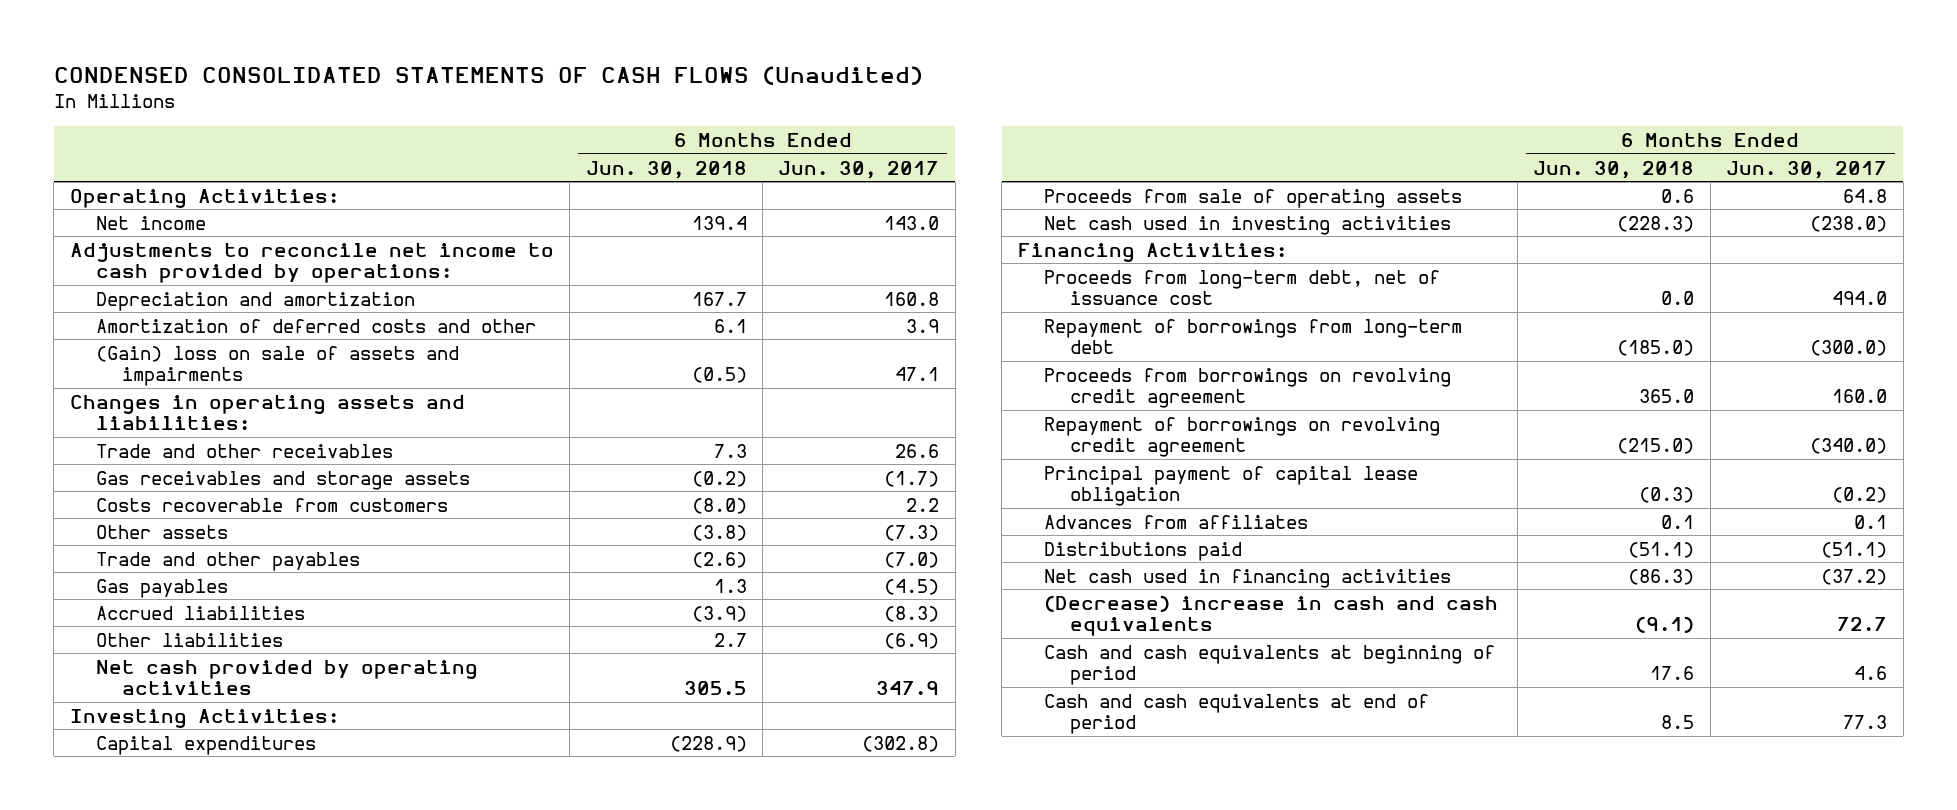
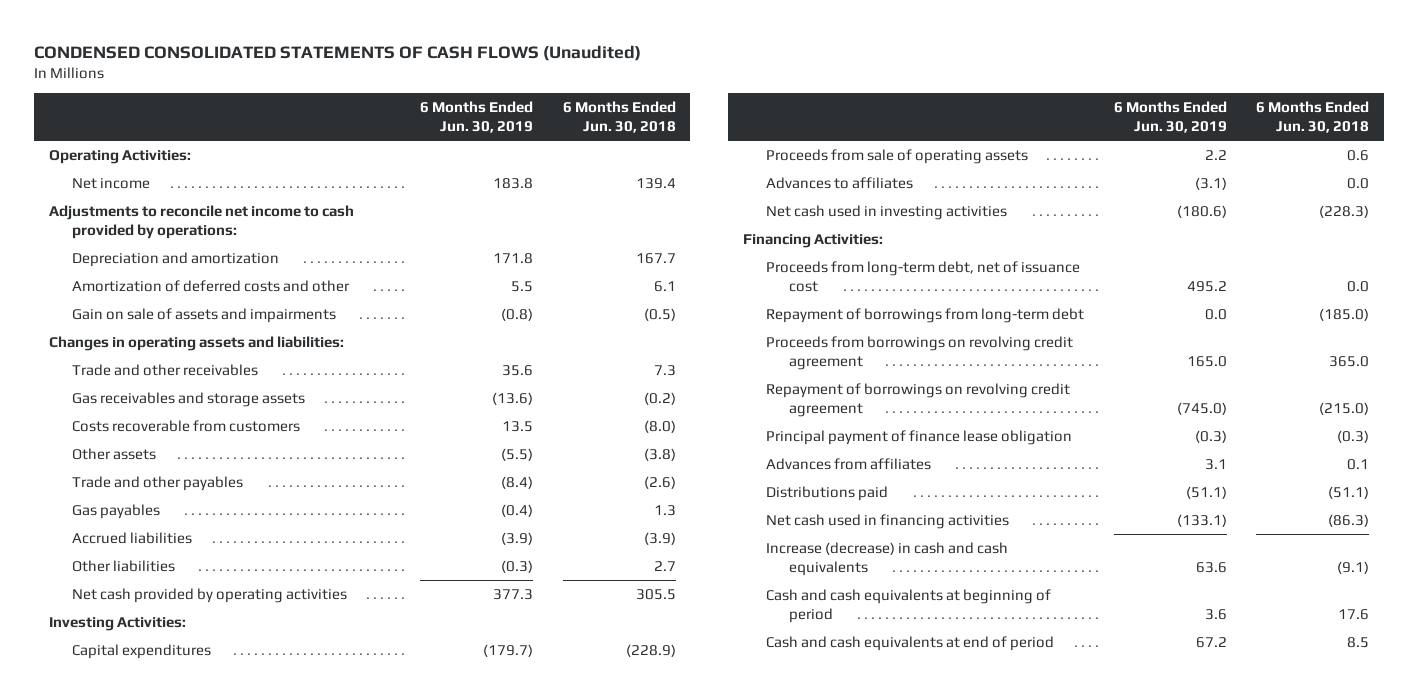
[778,160,940,179] Jun. 30, 2017 -> none
none -> [420,100,534,134] 6 Months Ended Jun. 30, 2019
[96,345,460,387] (Gain) loss on sale of assets and impairments -> [72,307,337,323] Gain on sale of assets and impairments
none -> [766,176,914,189] Advances to affiliates
[1043,465,1418,507] Principal payment of capital lease obligation -> [766,429,1073,445] Principal payment of finance lease obligation
[1043,594,1498,637] (Decrease) increase in cash and cash equivalents -> [766,541,1009,576] Increase (decrease) in cash and cash equivalents

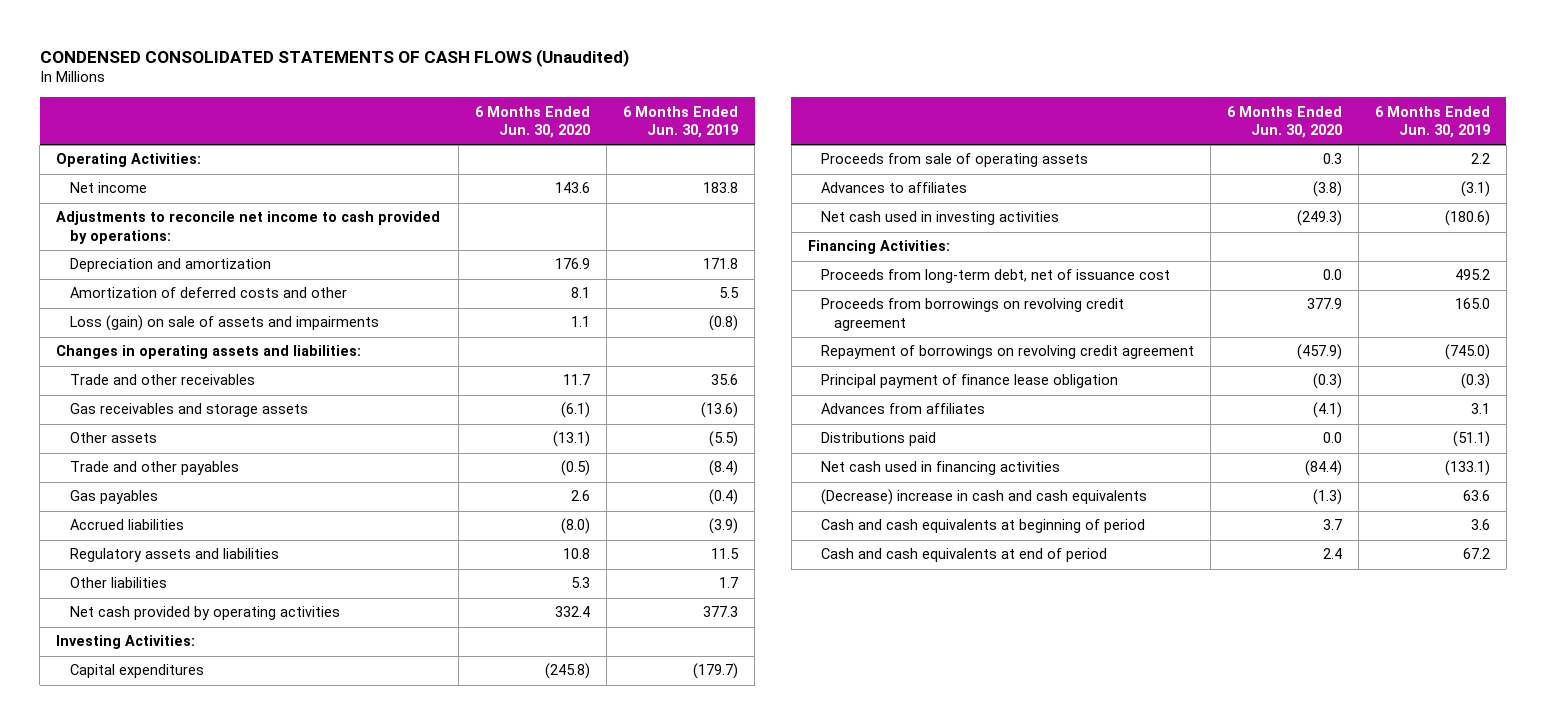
[562,100,676,134] 6 Months Ended Jun. 30, 2018 -> none
none -> [475,105,591,139] 6 Months Ended Jun. 30, 2020
[72,307,337,323] Gain on sale of assets and impairments -> [69,315,379,332] Loss (gain) on sale of assets and impairments
[72,419,301,432] Costs recoverable from customers -> none
none -> [69,548,279,563] Regulatory assets and liabilities
[501,559,534,573] (0.3) -> [719,577,739,589] 1.7
[766,307,1085,323] Repayment of borrowings from long-term debt -> none
[766,541,1009,576] Increase (decrease) in cash and cash equivalents -> [821,489,1148,506] (Decrease) increase in cash and cash equivalents

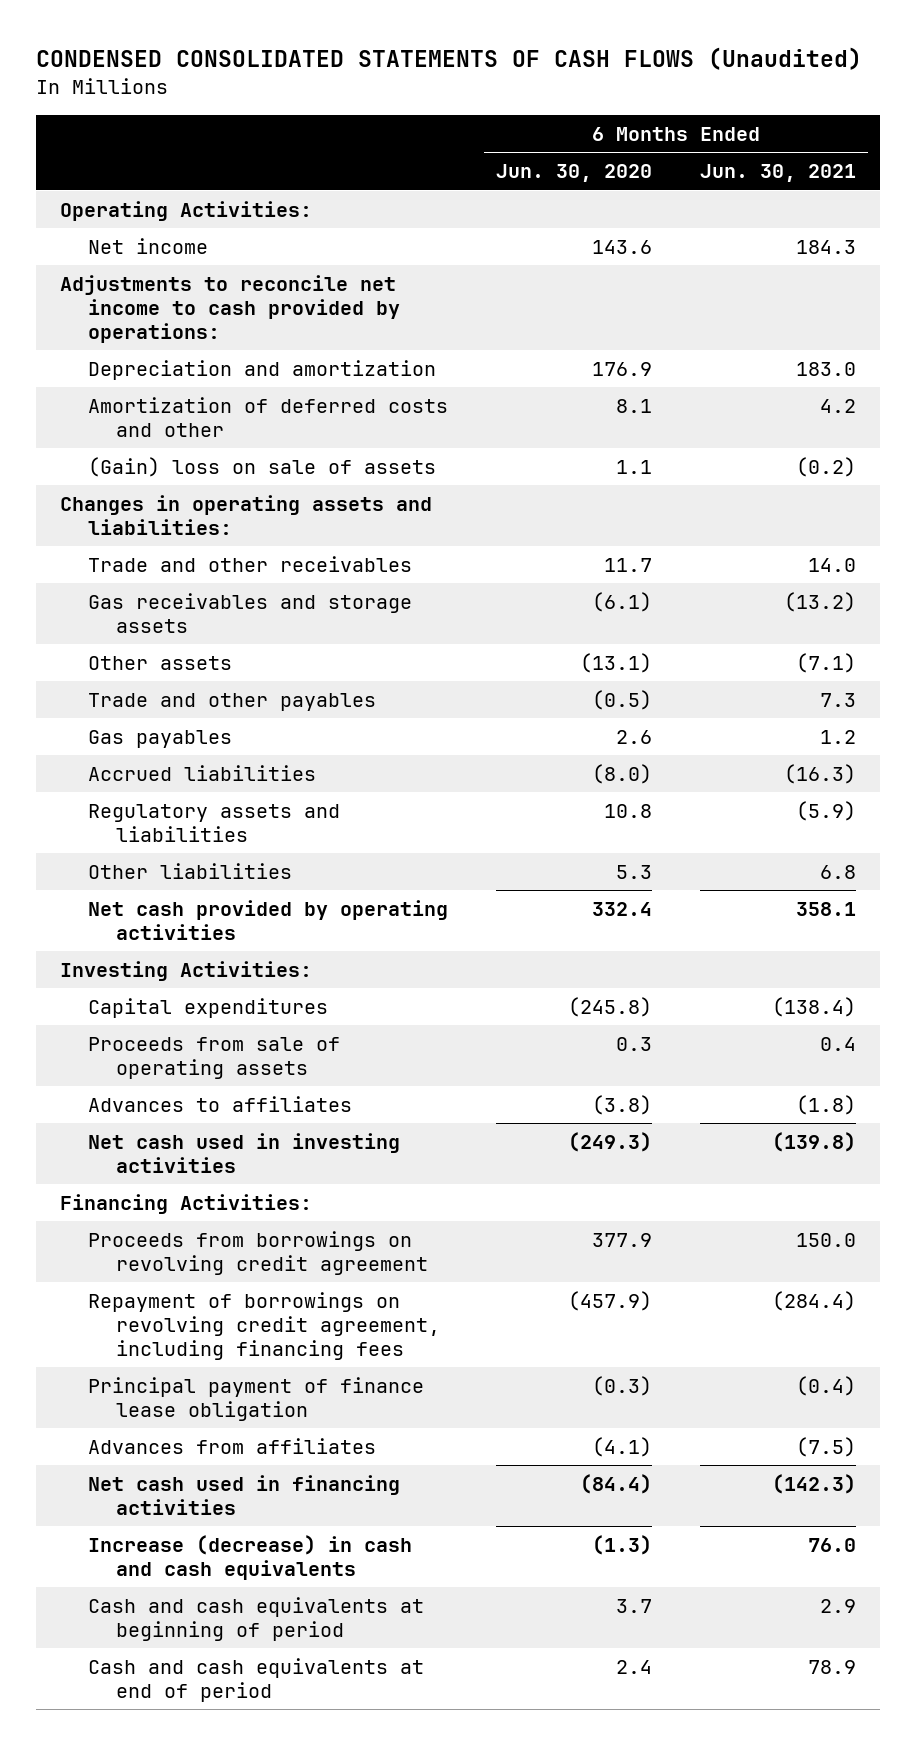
[623,105,739,139] 6 Months Ended Jun. 30, 2019 -> none
none -> [700,164,857,183] Jun. 30, 2021
[69,315,379,332] Loss (gain) on sale of assets and impairments -> [87,457,436,478] (Gain) loss on sale of assets
[821,269,1171,284] Proceeds from long-term debt, net of issuance cost -> none
[821,345,1195,360] Repayment of borrowings on revolving credit agreement -> [87,1292,440,1360] Repayment of borrowings on revolving credit agreement, including financing fees
[821,432,937,447] Distributions paid -> none
[821,489,1148,506] (Decrease) increase in cash and cash equivalents -> [87,1535,412,1580] Increase (decrease) in cash and cash equivalents

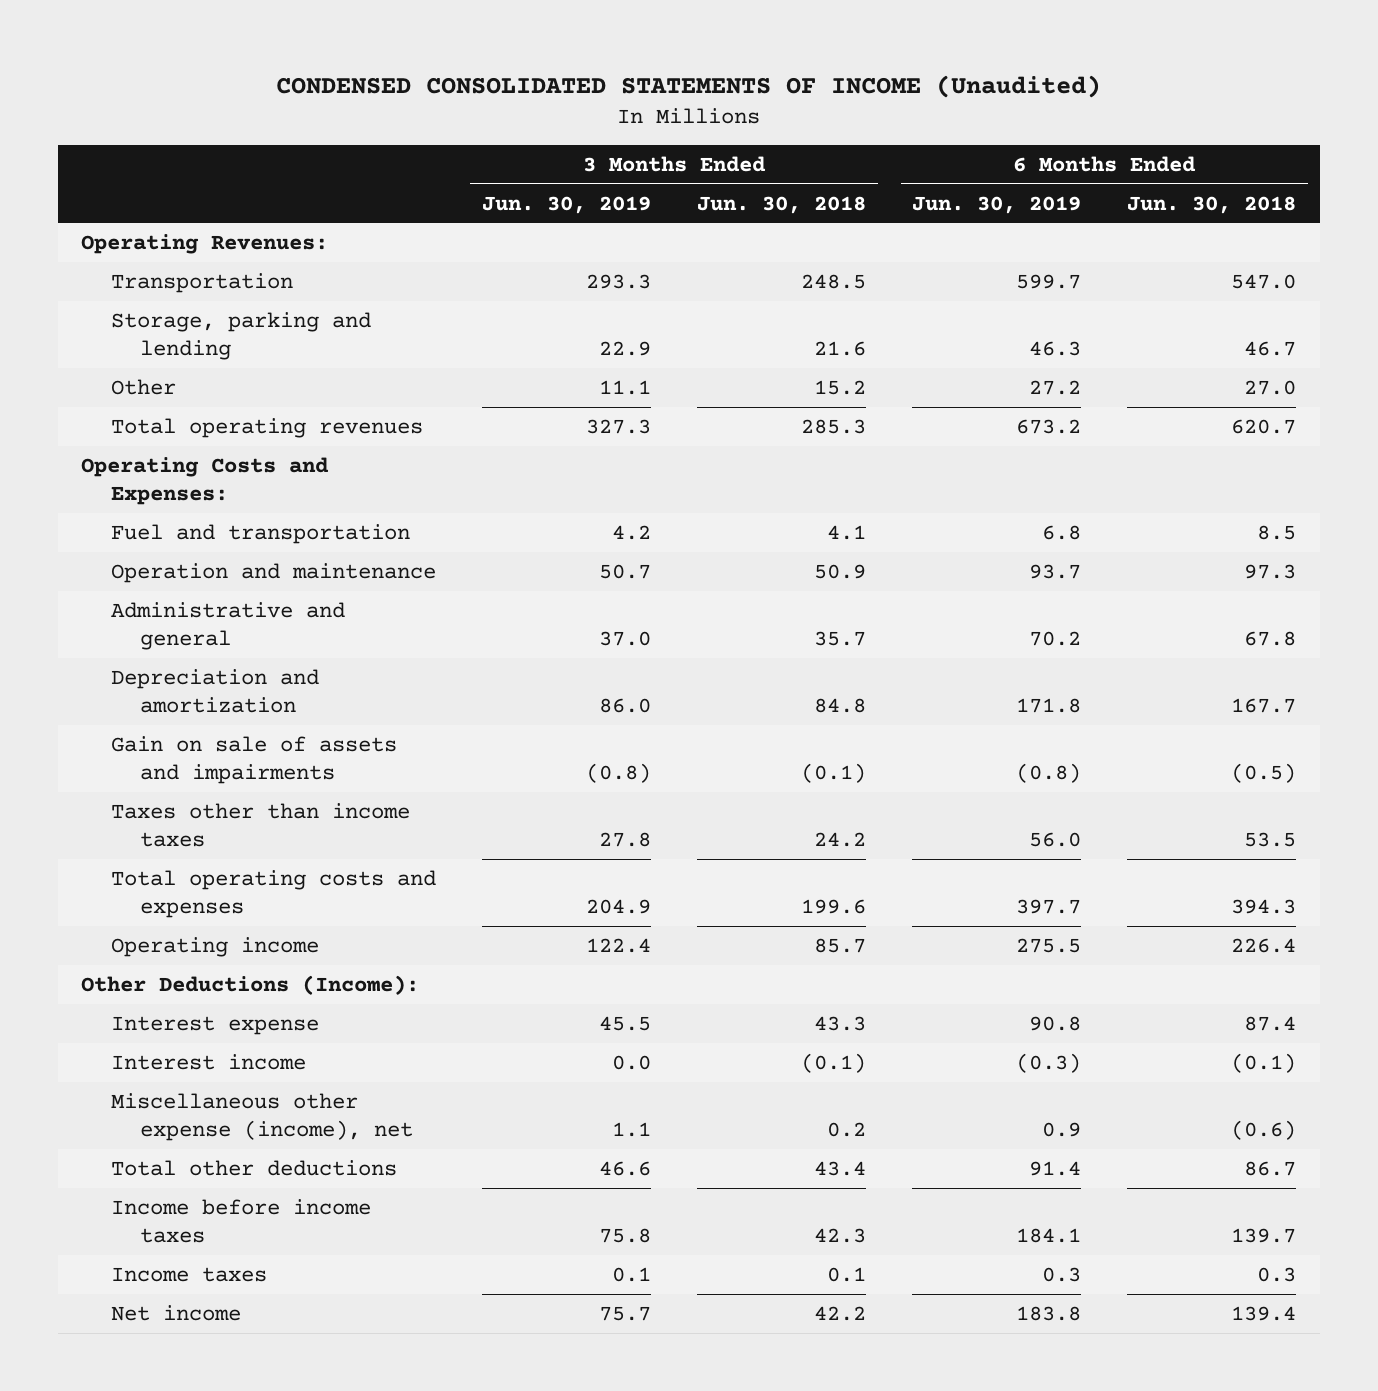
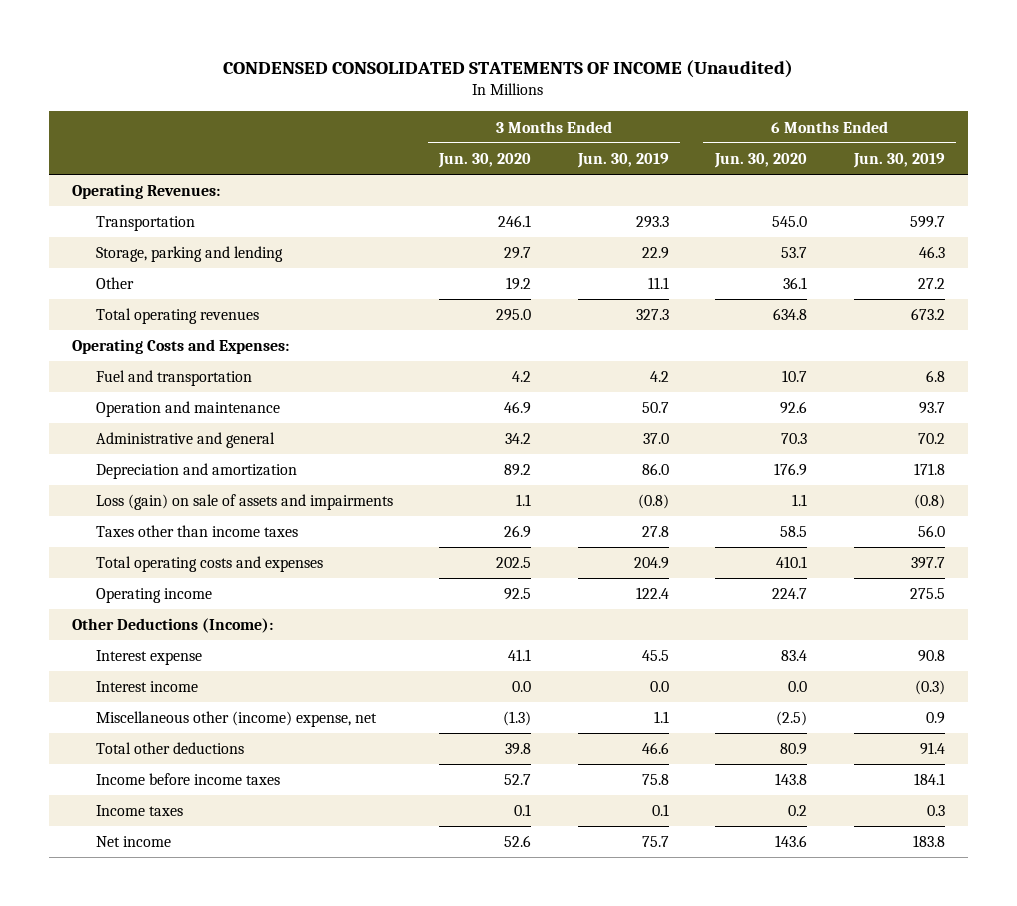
[697,195,867,214] Jun. 30, 2018 -> none
[1127,195,1297,214] Jun. 30, 2018 -> none
none -> [438,152,532,168] Jun. 30, 2020
none -> [714,152,808,168] Jun. 30, 2020
[110,735,397,785] Gain on sale of assets and impairments -> [95,494,393,511] Loss (gain) on sale of assets and impairments
[110,1092,414,1142] Miscellaneous other expense (income), net -> [95,711,377,728] Miscellaneous other (income) expense, net

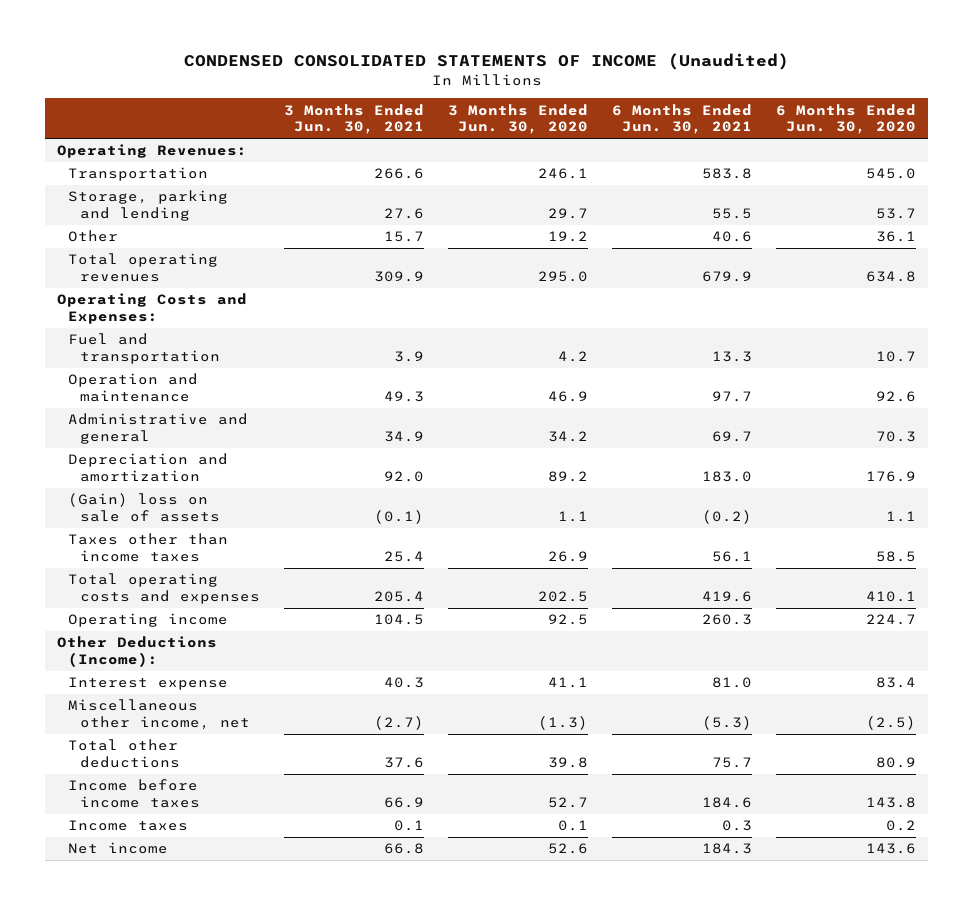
[576,152,669,168] Jun. 30, 2019 -> none
[852,152,945,168] Jun. 30, 2019 -> none
none -> [283,103,424,135] 3 Months Ended Jun. 30, 2021
none -> [612,103,753,135] 6 Months Ended Jun. 30, 2021
[95,494,393,511] Loss (gain) on sale of assets and impairments -> [68,493,220,523] (Gain) loss on sale of assets
[95,681,198,693] Interest income -> none
[95,711,377,728] Miscellaneous other (income) expense, net -> [68,699,250,731] Miscellaneous other income, net

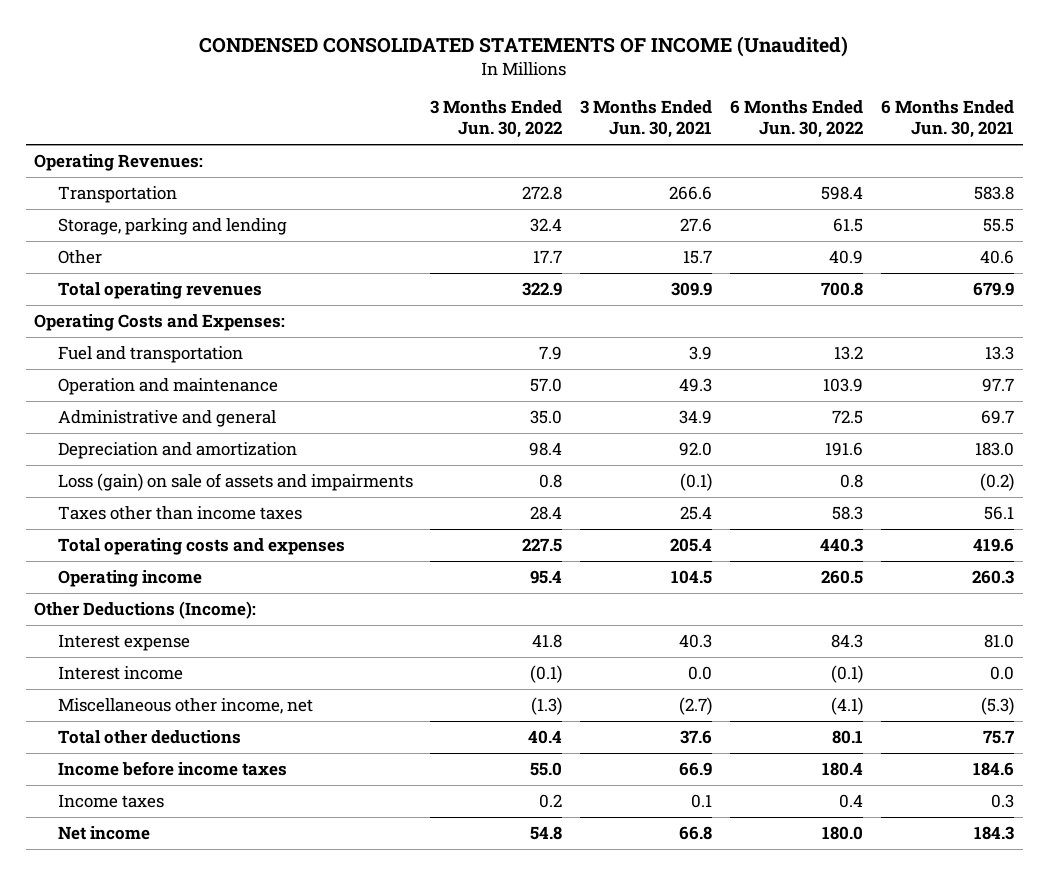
[448,103,589,135] 3 Months Ended Jun. 30, 2020 -> none
[776,103,917,135] 6 Months Ended Jun. 30, 2020 -> none
none -> [430,100,563,139] 3 Months Ended Jun. 30, 2022
none -> [729,100,863,139] 6 Months Ended Jun. 30, 2022
[68,493,220,523] (Gain) loss on sale of assets -> [57,472,413,491] Loss (gain) on sale of assets and impairments
none -> [57,665,183,680] Interest income

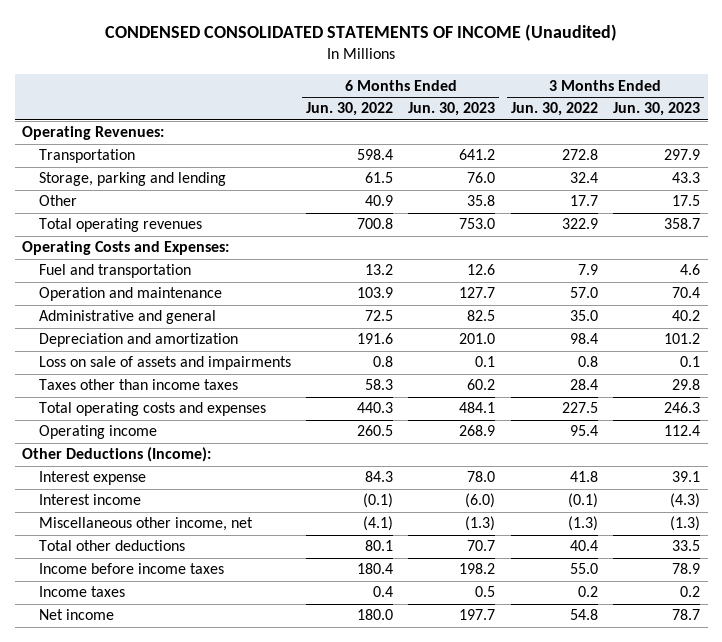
[580,100,713,139] 3 Months Ended Jun. 30, 2021 -> none
[880,100,1014,139] 6 Months Ended Jun. 30, 2021 -> none
none -> [408,102,496,117] Jun. 30, 2023
none -> [613,102,701,117] Jun. 30, 2023
[57,472,413,491] Loss (gain) on sale of assets and impairments -> [38,356,291,371] Loss on sale of assets and impairments

